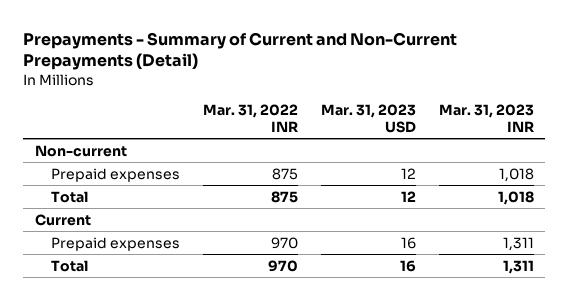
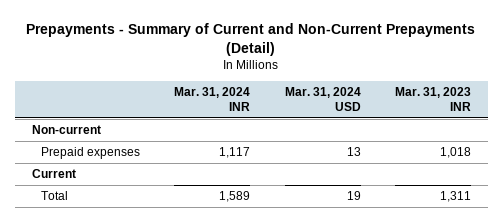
[203,104,299,132] Mar. 31, 2022 INR -> none
[320,104,416,133] Mar. 31, 2023 USD -> none
none -> [174,86,251,111] Mar. 31, 2024 INR
none -> [284,86,361,111] Mar. 31, 2024 USD
[51,190,89,203] Total -> none
[51,236,181,251] Prepaid expenses -> none

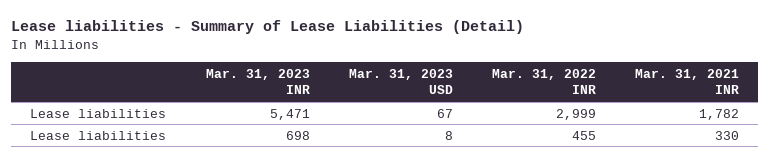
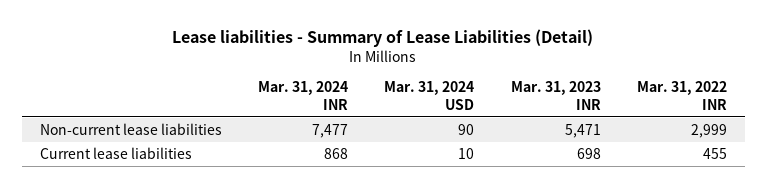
[348,69,453,95] Mar. 31, 2023 USD -> none
[634,69,739,95] Mar. 31, 2021 INR -> none
none -> [258,81,349,110] Mar. 31, 2024 INR
none -> [384,81,475,110] Mar. 31, 2024 USD
[30,108,167,118] Lease liabilities -> [39,122,222,135] Non-current lease liabilities
[30,130,167,140] Lease liabilities -> [39,146,192,159] Current lease liabilities

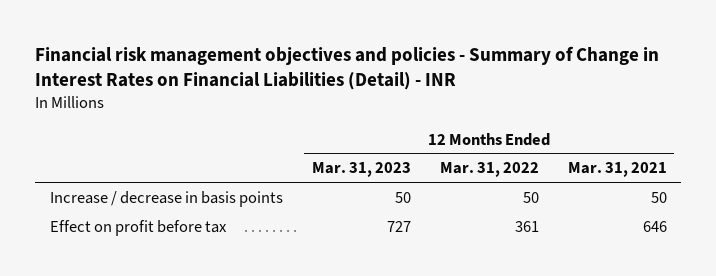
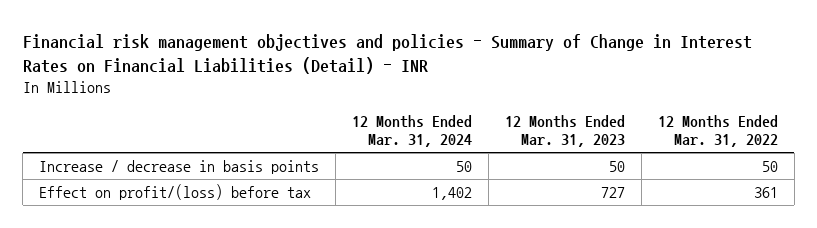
[567,162,667,178] Mar. 31, 2021 -> none
none -> [352,114,473,147] 12 Months Ended Mar. 31, 2024
[49,219,227,236] Effect on profit before tax -> [39,184,312,201] Effect on profit/(loss) before tax

